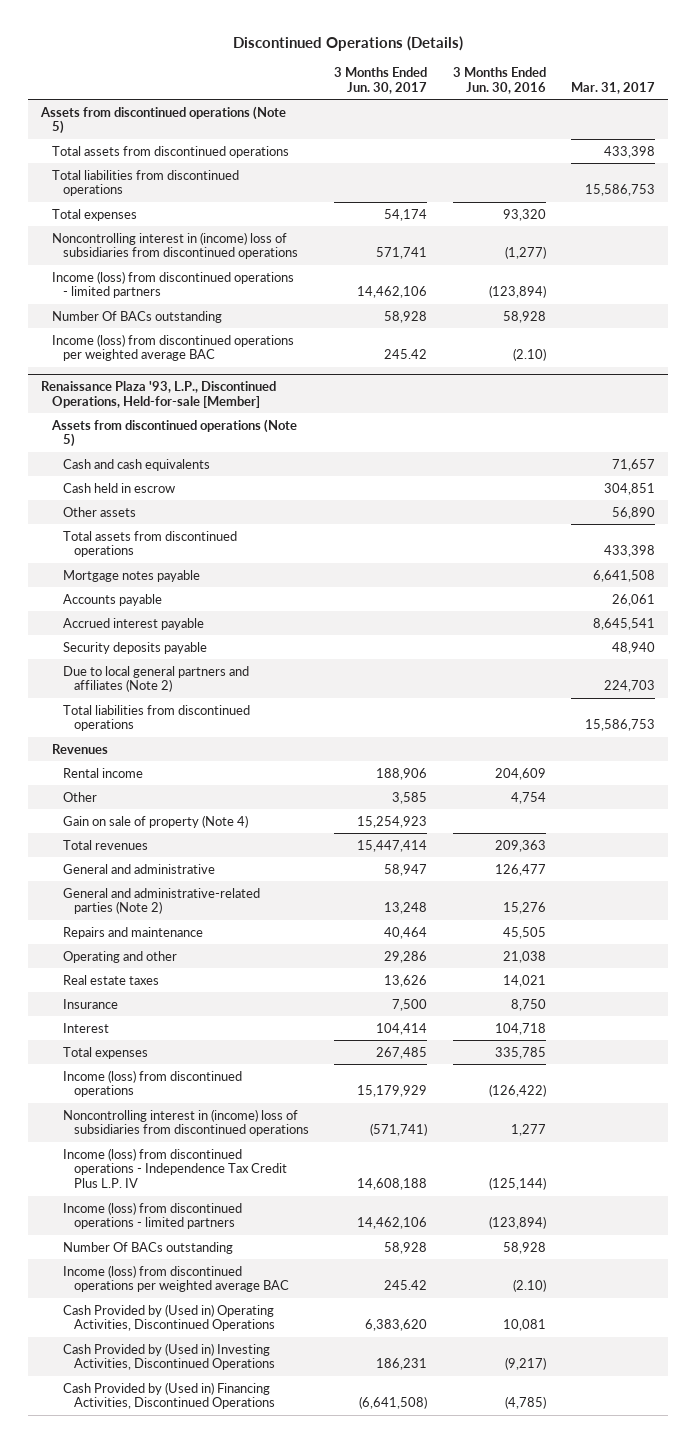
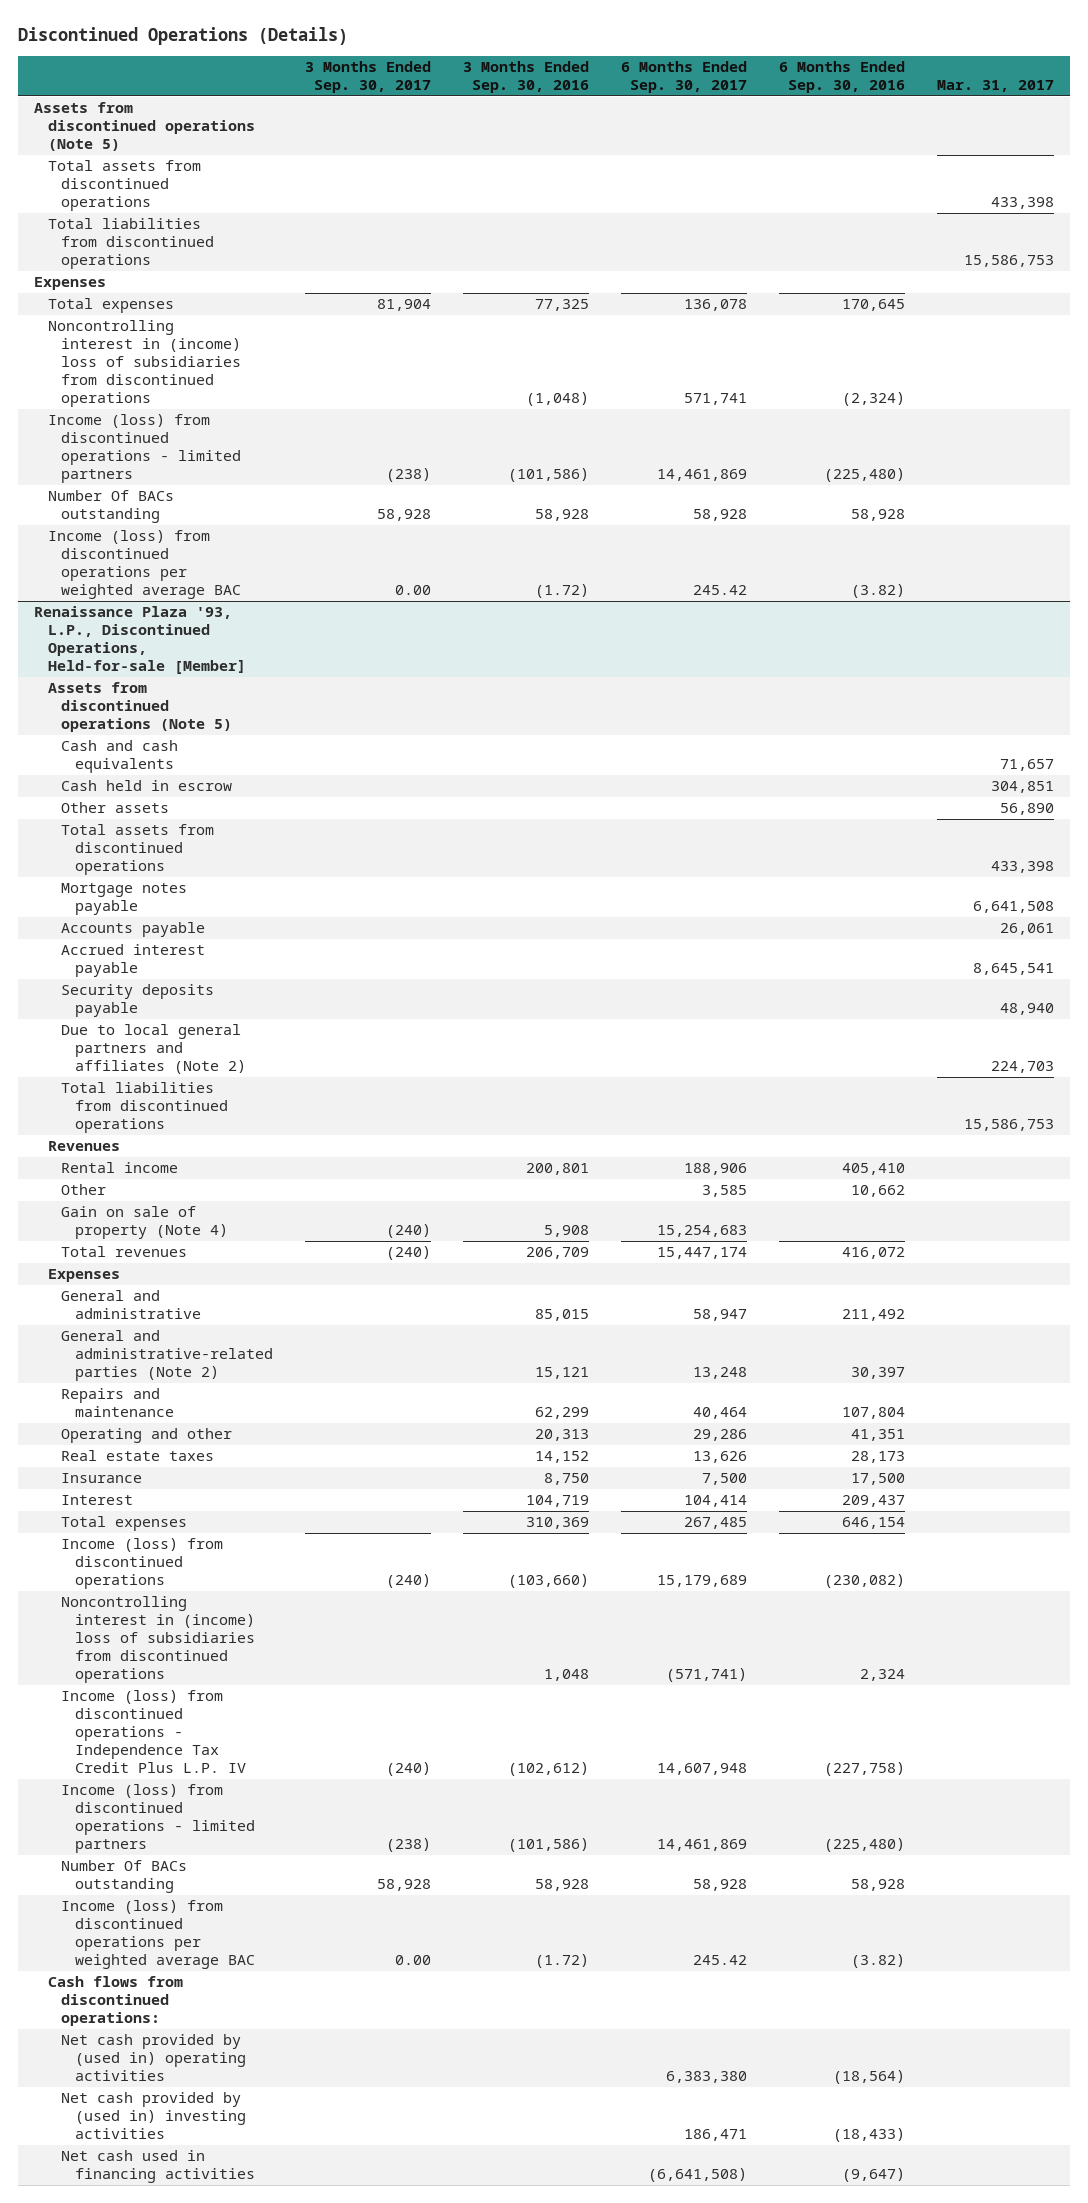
[334,67,428,94] 3 Months Ended Jun. 30, 2017 -> none
[452,67,546,94] 3 Months Ended Jun. 30, 2016 -> none
none -> [305,61,432,94] 3 Months Ended Sep. 30, 2017
none -> [463,61,590,94] 3 Months Ended Sep. 30, 2016
none -> [621,61,748,94] 6 Months Ended Sep. 30, 2017
none -> [779,61,906,94] 6 Months Ended Sep. 30, 2016
none -> [34,277,107,291] Expenses
none -> [47,1269,120,1283] Expenses
none -> [47,1976,183,2027] Cash flows from discontinued operations:
[62,1303,275,1332] Cash Provided by (Used in) Operating Activities, Discontinued Operations -> [61,2034,246,2082] Net cash provided by (used in) operating activities
[62,1342,275,1371] Cash Provided by (Used in) Investing Activities, Discontinued Operations -> [61,2092,246,2140] Net cash provided by (used in) investing activities
[62,1381,275,1410] Cash Provided by (Used in) Financing Activities, Discontinued Operations -> [61,2150,255,2184] Net cash used in financing activities

